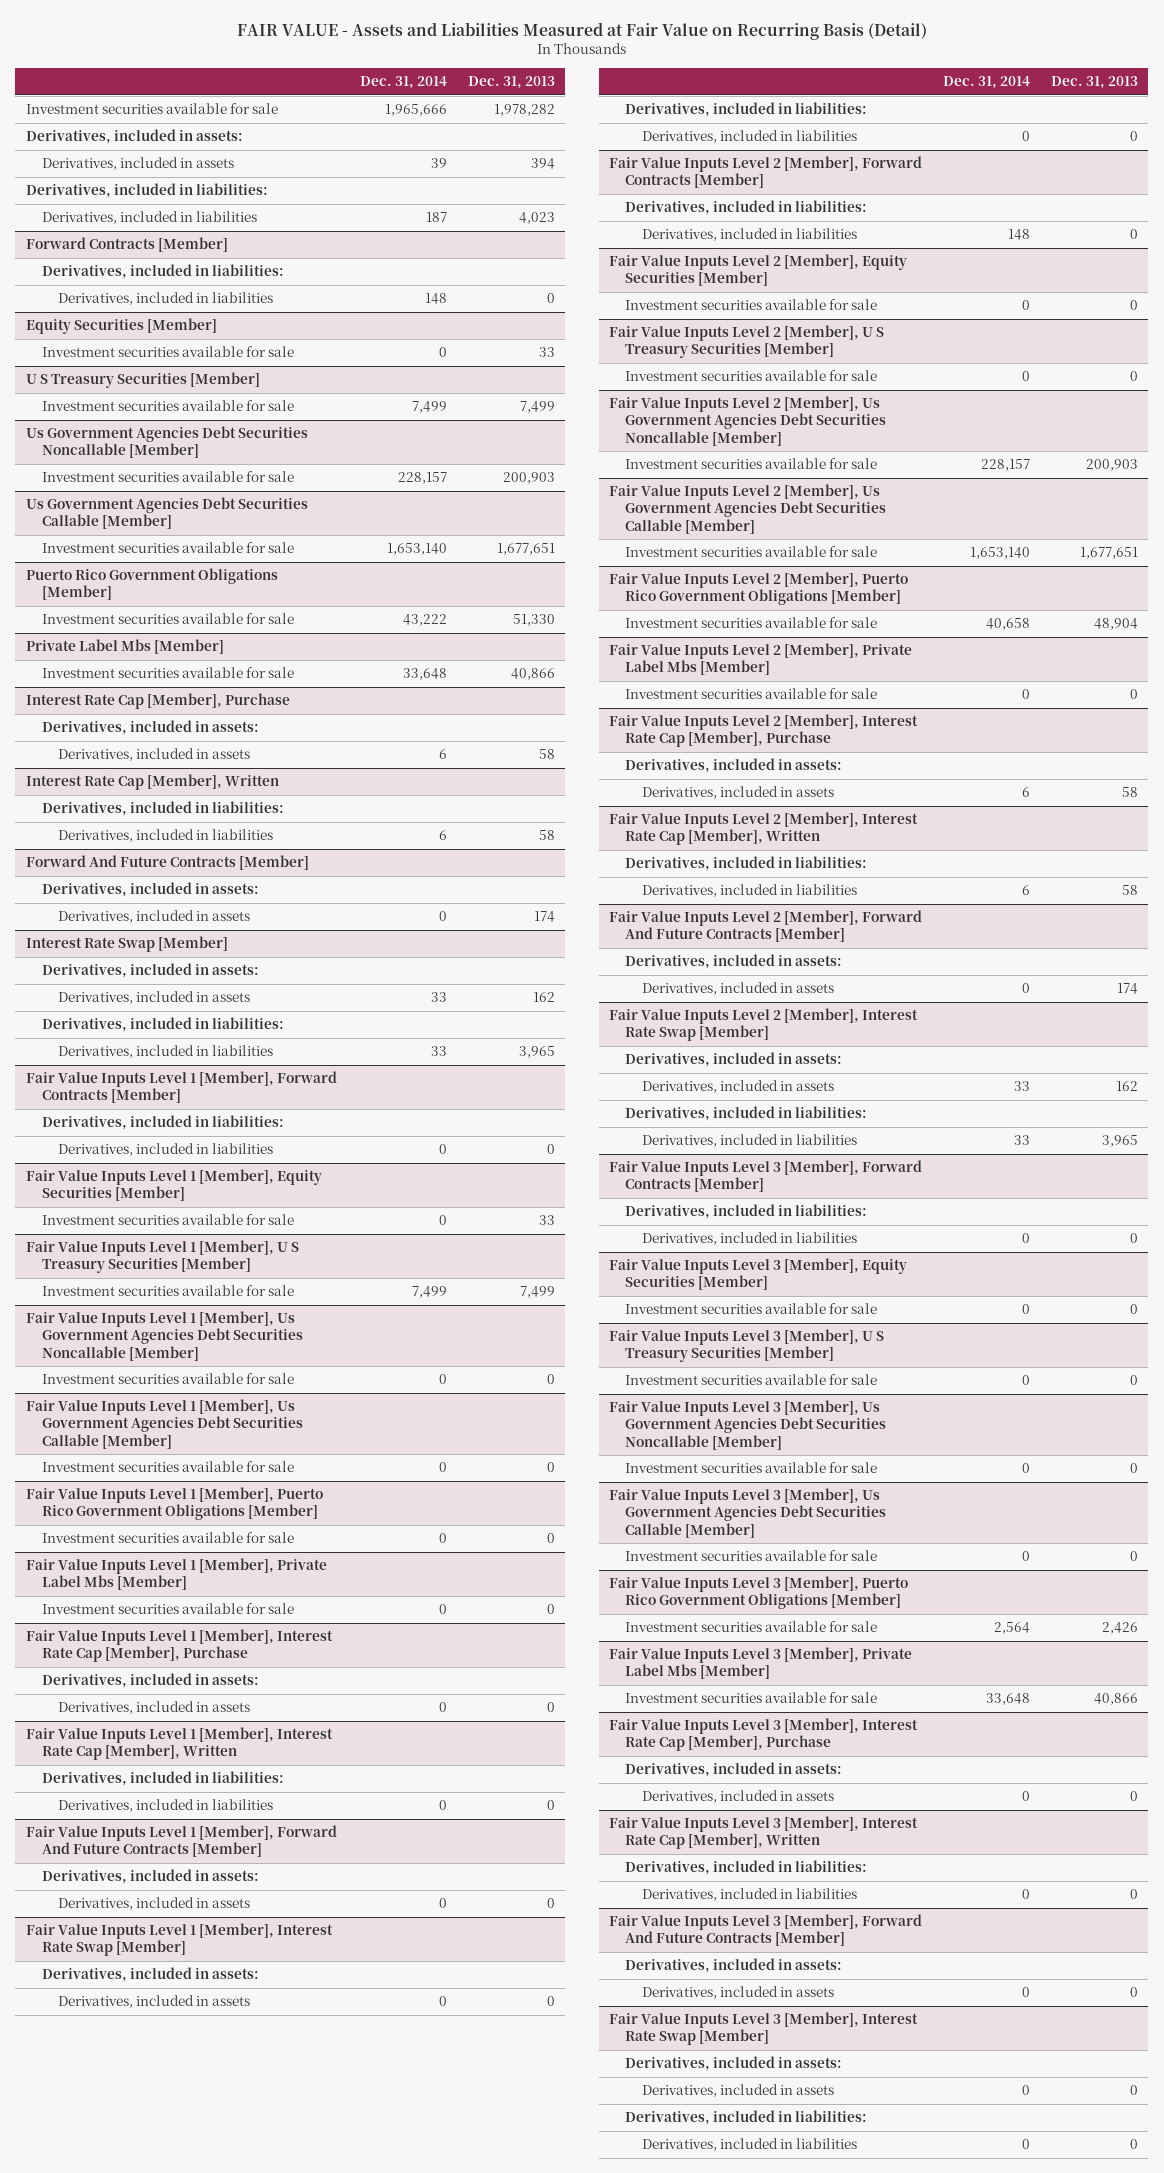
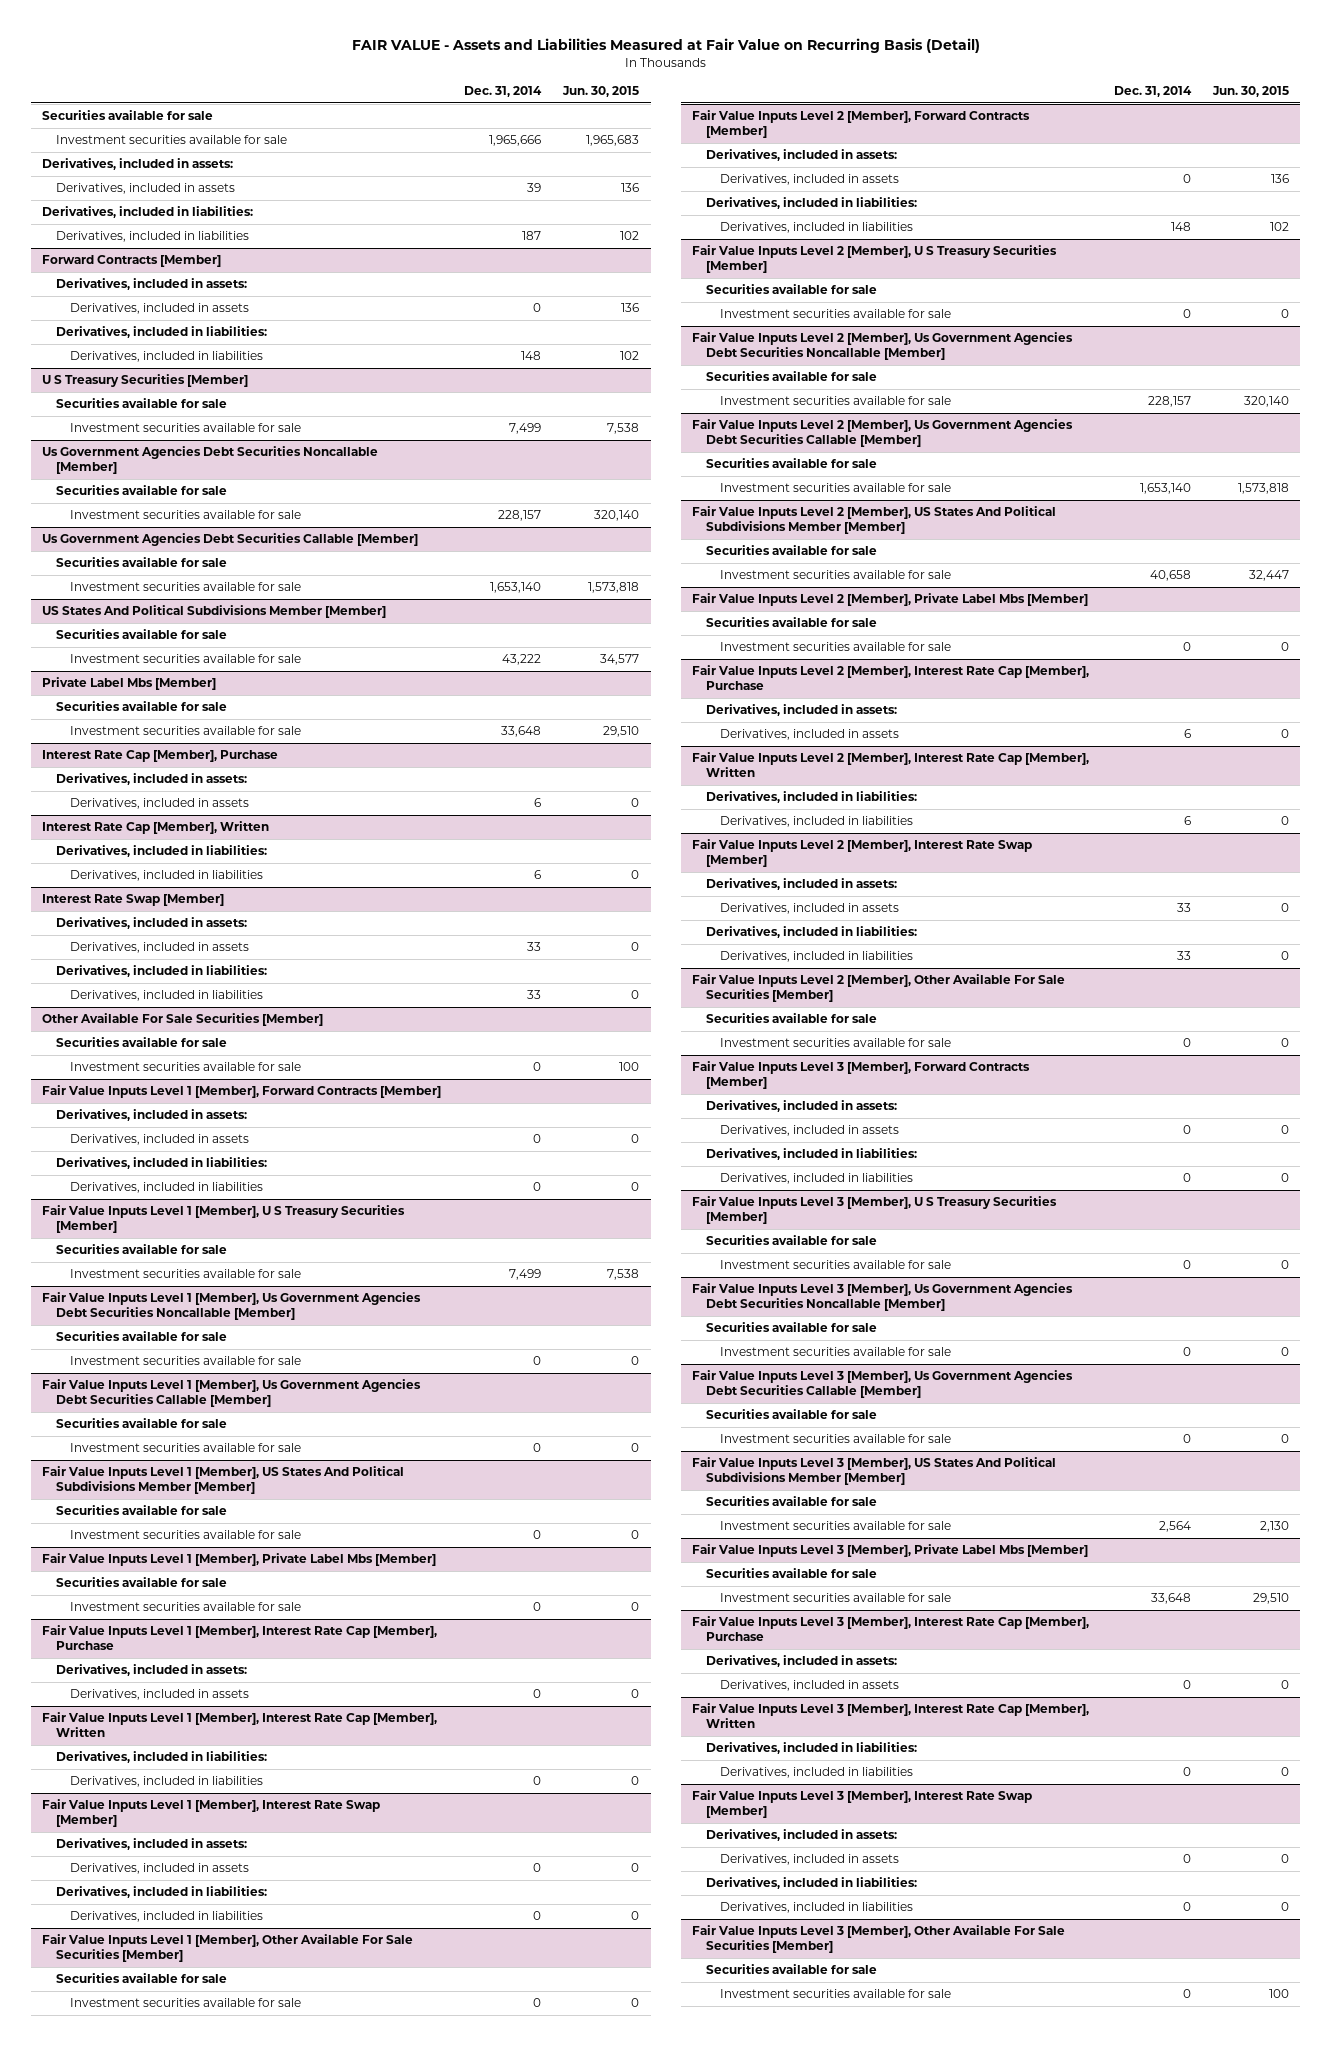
[467,75,555,89] Dec. 31, 2013 -> none
none -> [562,86,640,98] Jun. 30, 2015
none -> [42,110,214,121] Securities available for sale
none -> [56,278,248,291] Derivatives, included in assets:
none -> [69,303,249,315] Derivatives, included in assets
[25,318,217,335] Equity Securities [Member] -> none
[42,346,295,358] Investment securities available for sale -> none
none -> [56,398,228,409] Securities available for sale
none -> [56,485,228,496] Securities available for sale
none -> [56,557,228,568] Securities available for sale
[25,568,278,601] Puerto Rico Government Obligations [Member] -> none
none -> [42,605,387,619] US States And Political Subdivisions Member [Member]
none -> [56,629,228,640] Securities available for sale
none -> [56,701,228,712] Securities available for sale
[25,855,309,871] Forward And Future Contracts [Member] -> none
[42,882,260,898] Derivatives, included in assets: -> none
[58,910,251,924] Derivatives, included in assets -> none
none -> [42,1013,324,1027] Other Available For Sale Securities [Member]
none -> [56,1037,228,1048] Securities available for sale
none -> [69,1062,301,1072] Investment securities available for sale
none -> [56,1109,248,1122] Derivatives, included in assets:
none -> [69,1134,249,1146] Derivatives, included in assets
[25,1169,322,1202] Fair Value Inputs Level 1 [Member], Equity Securities [Member] -> none
[42,1214,295,1226] Investment securities available for sale -> none
none -> [56,1244,228,1255] Securities available for sale
none -> [56,1331,228,1342] Securities available for sale
none -> [56,1418,228,1429] Securities available for sale
[25,1487,323,1521] Fair Value Inputs Level 1 [Member], Puerto Rico Government Obligations [Member] -> none
none -> [42,1466,405,1494] Fair Value Inputs Level 1 [Member], US States And Political Subdivisions Member [Member]
none -> [56,1505,228,1516] Securities available for sale
none -> [56,1577,228,1588] Securities available for sale
[25,1825,337,1858] Fair Value Inputs Level 1 [Member], Forward And Future Contracts [Member] -> none
[42,1869,260,1885] Derivatives, included in assets: -> none
[58,1897,251,1911] Derivatives, included in assets -> none
none -> [42,1934,414,1962] Fair Value Inputs Level 1 [Member], Other Available For Sale Securities [Member]
none -> [56,1973,228,1984] Securities available for sale
none -> [69,1998,301,2008] Investment securities available for sale
none -> [705,149,897,162] Derivatives, included in assets:
none -> [719,174,899,186] Derivatives, included in assets
[609,254,908,287] Fair Value Inputs Level 2 [Member], Equity Securities [Member] -> none
[625,299,878,311] Investment securities available for sale -> none
none -> [705,284,877,295] Securities available for sale
none -> [705,371,877,382] Securities available for sale
none -> [705,458,877,469] Securities available for sale
[609,572,909,606] Fair Value Inputs Level 2 [Member], Puerto Rico Government Obligations [Member] -> none
none -> [692,506,1057,534] Fair Value Inputs Level 2 [Member], US States And Political Subdivisions Member [Member]
none -> [705,545,877,556] Securities available for sale
none -> [705,617,877,628] Securities available for sale
[609,910,923,943] Fair Value Inputs Level 2 [Member], Forward And Future Contracts [Member] -> none
[625,954,843,970] Derivatives, included in assets: -> none
[641,982,834,996] Derivatives, included in assets -> none
none -> [692,974,1066,1002] Fair Value Inputs Level 2 [Member], Other Available For Sale Securities [Member]
none -> [705,1013,877,1024] Securities available for sale
none -> [719,1038,951,1048] Investment securities available for sale
none -> [705,1100,897,1113] Derivatives, included in assets:
none -> [719,1125,899,1137] Derivatives, included in assets
[609,1258,908,1291] Fair Value Inputs Level 3 [Member], Equity Securities [Member] -> none
[625,1303,878,1315] Investment securities available for sale -> none
none -> [705,1235,877,1246] Securities available for sale
none -> [705,1322,877,1333] Securities available for sale
none -> [705,1409,877,1420] Securities available for sale
[609,1576,909,1610] Fair Value Inputs Level 3 [Member], Puerto Rico Government Obligations [Member] -> none
none -> [692,1457,1057,1485] Fair Value Inputs Level 3 [Member], US States And Political Subdivisions Member [Member]
none -> [705,1496,877,1507] Securities available for sale
none -> [705,1568,877,1579] Securities available for sale
[609,1914,923,1947] Fair Value Inputs Level 3 [Member], Forward And Future Contracts [Member] -> none
[625,1958,843,1974] Derivatives, included in assets: -> none
[641,1986,834,2000] Derivatives, included in assets -> none
none -> [692,1925,1066,1953] Fair Value Inputs Level 3 [Member], Other Available For Sale Securities [Member]
none -> [705,1964,877,1975] Securities available for sale
none -> [719,1989,951,1999] Investment securities available for sale

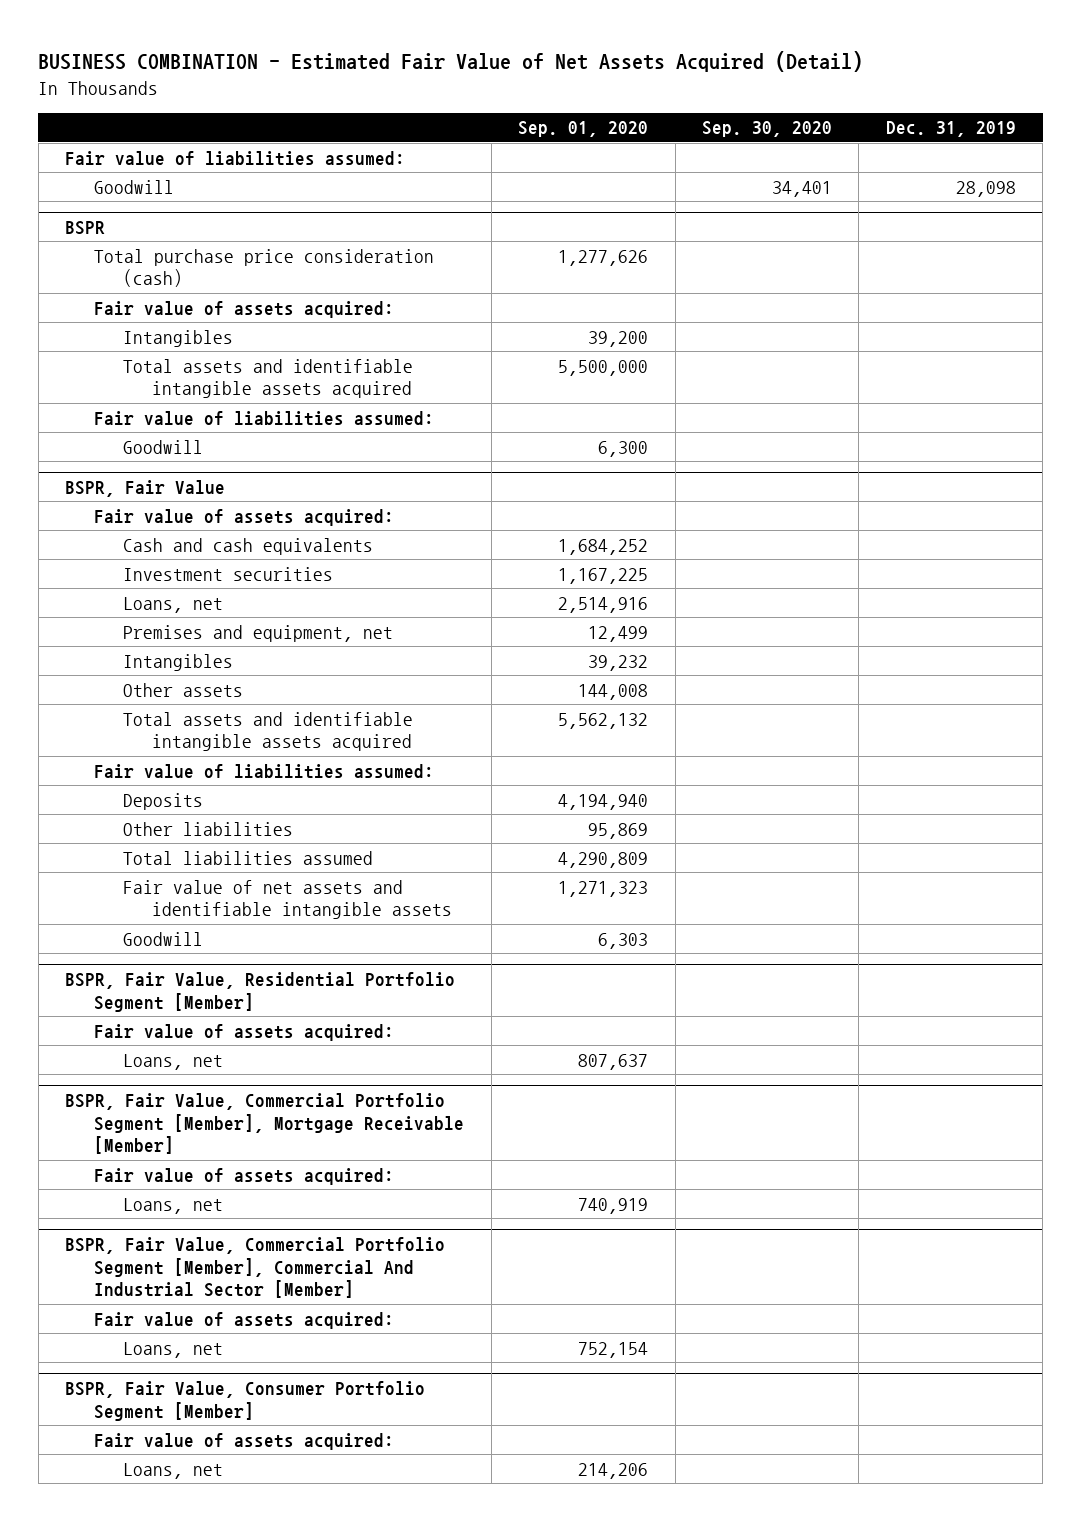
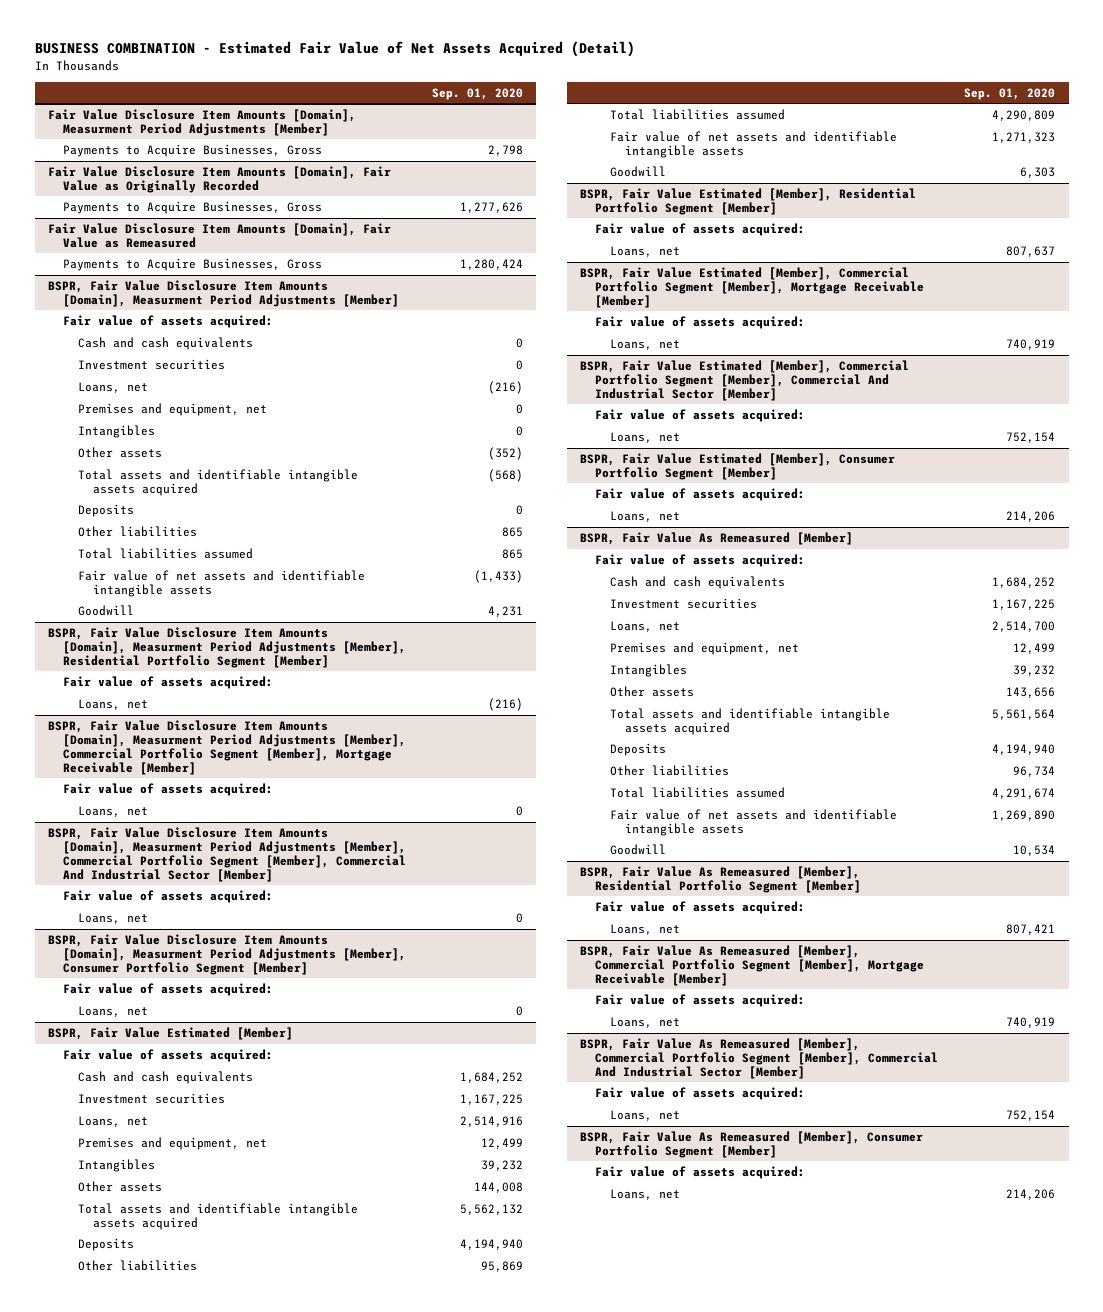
[702,121,833,138] Sep. 30, 2020 -> none
[885,121,1016,138] Dec. 31, 2019 -> none
[65,150,406,166] Fair value of liabilities assumed: -> none
[94,179,175,194] Goodwill -> none
[65,221,106,236] BSPR -> none
none -> [47,108,356,136] Fair Value Disclosure Item Amounts [Domain], Measurment Period Adjustments [Member]
none -> [62,143,322,157] Payments to Acquire Businesses, Gross
none -> [47,165,391,193] Fair Value Disclosure Item Amounts [Domain], Fair Value as Originally Recorded
[94,248,435,288] Total purchase price consideration (cash) -> [62,200,322,214] Payments to Acquire Businesses, Gross
none -> [47,222,391,248] Fair Value Disclosure Item Amounts [Domain], Fair Value as Remeasured
none -> [62,257,322,271] Payments to Acquire Businesses, Gross
none -> [47,279,399,307] BSPR, Fair Value Disclosure Item Amounts [Domain], Measurment Period Adjustments [Member]
[94,410,435,426] Fair value of liabilities assumed: -> none
[65,480,226,498] BSPR, Fair Value -> none
none -> [77,336,253,350] Cash and cash equivalents
none -> [77,358,225,370] Investment securities
none -> [77,381,148,393] Loans, net
none -> [77,402,267,416] Premises and equipment, net
[588,330,649,347] 39,200 -> [516,425,524,436] 0
none -> [77,446,162,458] Other assets
[558,359,649,376] 5,500,000 -> [488,468,524,482] (568)
none -> [77,503,134,517] Deposits
none -> [77,525,197,537] Other liabilities
none -> [77,547,253,559] Total liabilities assumed
none -> [77,569,365,597] Fair value of net assets and identifiable intangible assets
[598,440,649,457] 6,300 -> [488,605,524,617] 4,231
none -> [47,626,406,668] BSPR, Fair Value Disclosure Item Amounts [Domain], Measurment Period Adjustments [Member], Residential Portfolio Segment [Member]
none -> [77,698,148,710] Loans, net
none -> [47,719,406,775] BSPR, Fair Value Disclosure Item Amounts [Domain], Measurment Period Adjustments [Member], Commercial Portfolio Segment [Member], Mortgage Receivable [Member]
none -> [62,782,273,796] Fair value of assets acquired:
none -> [77,805,148,817] Loans, net
none -> [47,826,406,882] BSPR, Fair Value Disclosure Item Amounts [Domain], Measurment Period Adjustments [Member], Commercial Portfolio Segment [Member], Commercial And Industrial Sector [Member]
none -> [62,889,273,903] Fair value of assets acquired:
none -> [77,912,148,924] Loans, net
none -> [47,933,406,975] BSPR, Fair Value Disclosure Item Amounts [Domain], Measurment Period Adjustments [Member], Consumer Portfolio Segment [Member]
none -> [62,982,273,996] Fair value of assets acquired:
none -> [77,1005,148,1017] Loans, net
none -> [47,1026,293,1040] BSPR, Fair Value Estimated [Member]
none -> [62,1048,273,1062] Fair value of assets acquired:
[94,763,435,779] Fair value of liabilities assumed: -> none
[65,972,456,1012] BSPR, Fair Value, Residential Portfolio Segment [Member] -> [579,187,916,215] BSPR, Fair Value Estimated [Member], Residential Portfolio Segment [Member]
[65,1093,465,1155] BSPR, Fair Value, Commercial Portfolio Segment [Member], Mortgage Receivable [Member] -> [579,266,925,308] BSPR, Fair Value Estimated [Member], Commercial Portfolio Segment [Member], Mortgage Receivable [Member]
[65,1237,446,1299] BSPR, Fair Value, Commercial Portfolio Segment [Member], Commercial And Industrial Sector [Member] -> [579,359,909,401] BSPR, Fair Value Estimated [Member], Commercial Portfolio Segment [Member], Commercial And Industrial Sector [Member]
[65,1381,426,1421] BSPR, Fair Value, Consumer Portfolio Segment [Member] -> [579,452,895,480] BSPR, Fair Value Estimated [Member], Consumer Portfolio Segment [Member]
none -> [579,531,853,545] BSPR, Fair Value As Remeasured [Member]
none -> [595,553,806,567] Fair value of assets acquired:
none -> [610,575,786,589] Cash and cash equivalents
none -> [610,597,758,609] Investment securities
none -> [610,620,681,632] Loans, net
none -> [610,641,800,655] Premises and equipment, net
none -> [610,663,688,677] Intangibles
none -> [610,685,695,697] Other assets
none -> [610,707,891,735] Total assets and identifiable intangible assets acquired
none -> [610,742,667,756] Deposits
none -> [610,764,730,776] Other liabilities
none -> [610,786,786,798] Total liabilities assumed
none -> [610,808,898,836] Fair value of net assets and identifiable intangible assets
none -> [610,843,667,855] Goodwill
none -> [579,865,862,893] BSPR, Fair Value As Remeasured [Member], Residential Portfolio Segment [Member]
none -> [595,900,806,914] Fair value of assets acquired:
none -> [610,923,681,935] Loans, net
none -> [579,944,925,986] BSPR, Fair Value As Remeasured [Member], Commercial Portfolio Segment [Member], Mortgage Receivable [Member]
none -> [595,993,806,1007] Fair value of assets acquired:
none -> [610,1016,681,1028] Loans, net
none -> [579,1037,939,1079] BSPR, Fair Value As Remeasured [Member], Commercial Portfolio Segment [Member], Commercial And Industrial Sector [Member]
none -> [595,1086,806,1100] Fair value of assets acquired:
none -> [610,1109,681,1121] Loans, net
none -> [579,1130,923,1158] BSPR, Fair Value As Remeasured [Member], Consumer Portfolio Segment [Member]
none -> [595,1165,806,1179] Fair value of assets acquired:
none -> [610,1188,681,1200] Loans, net

